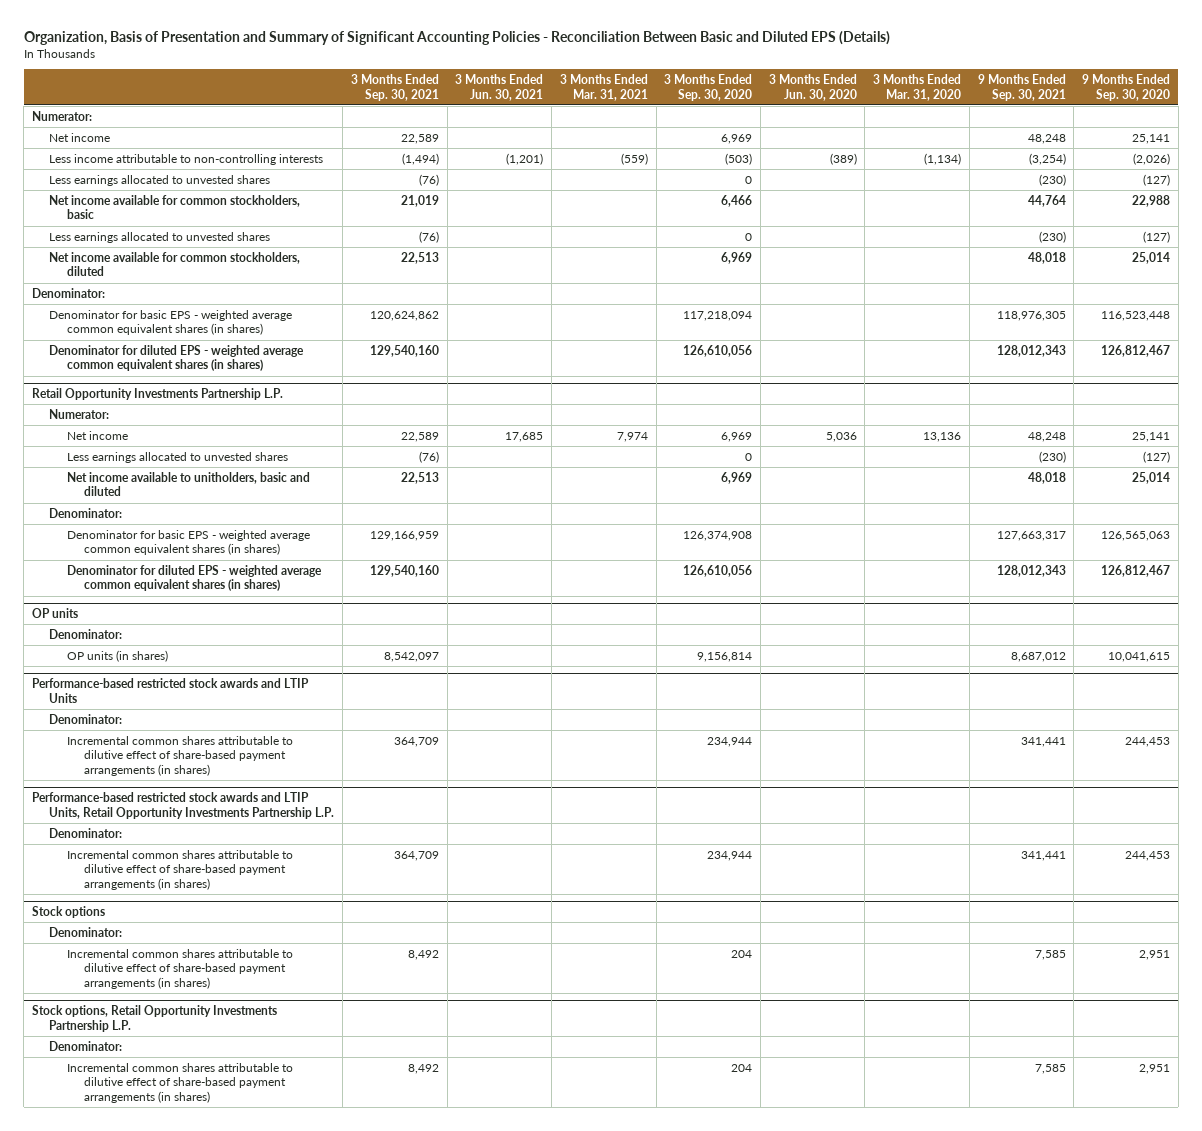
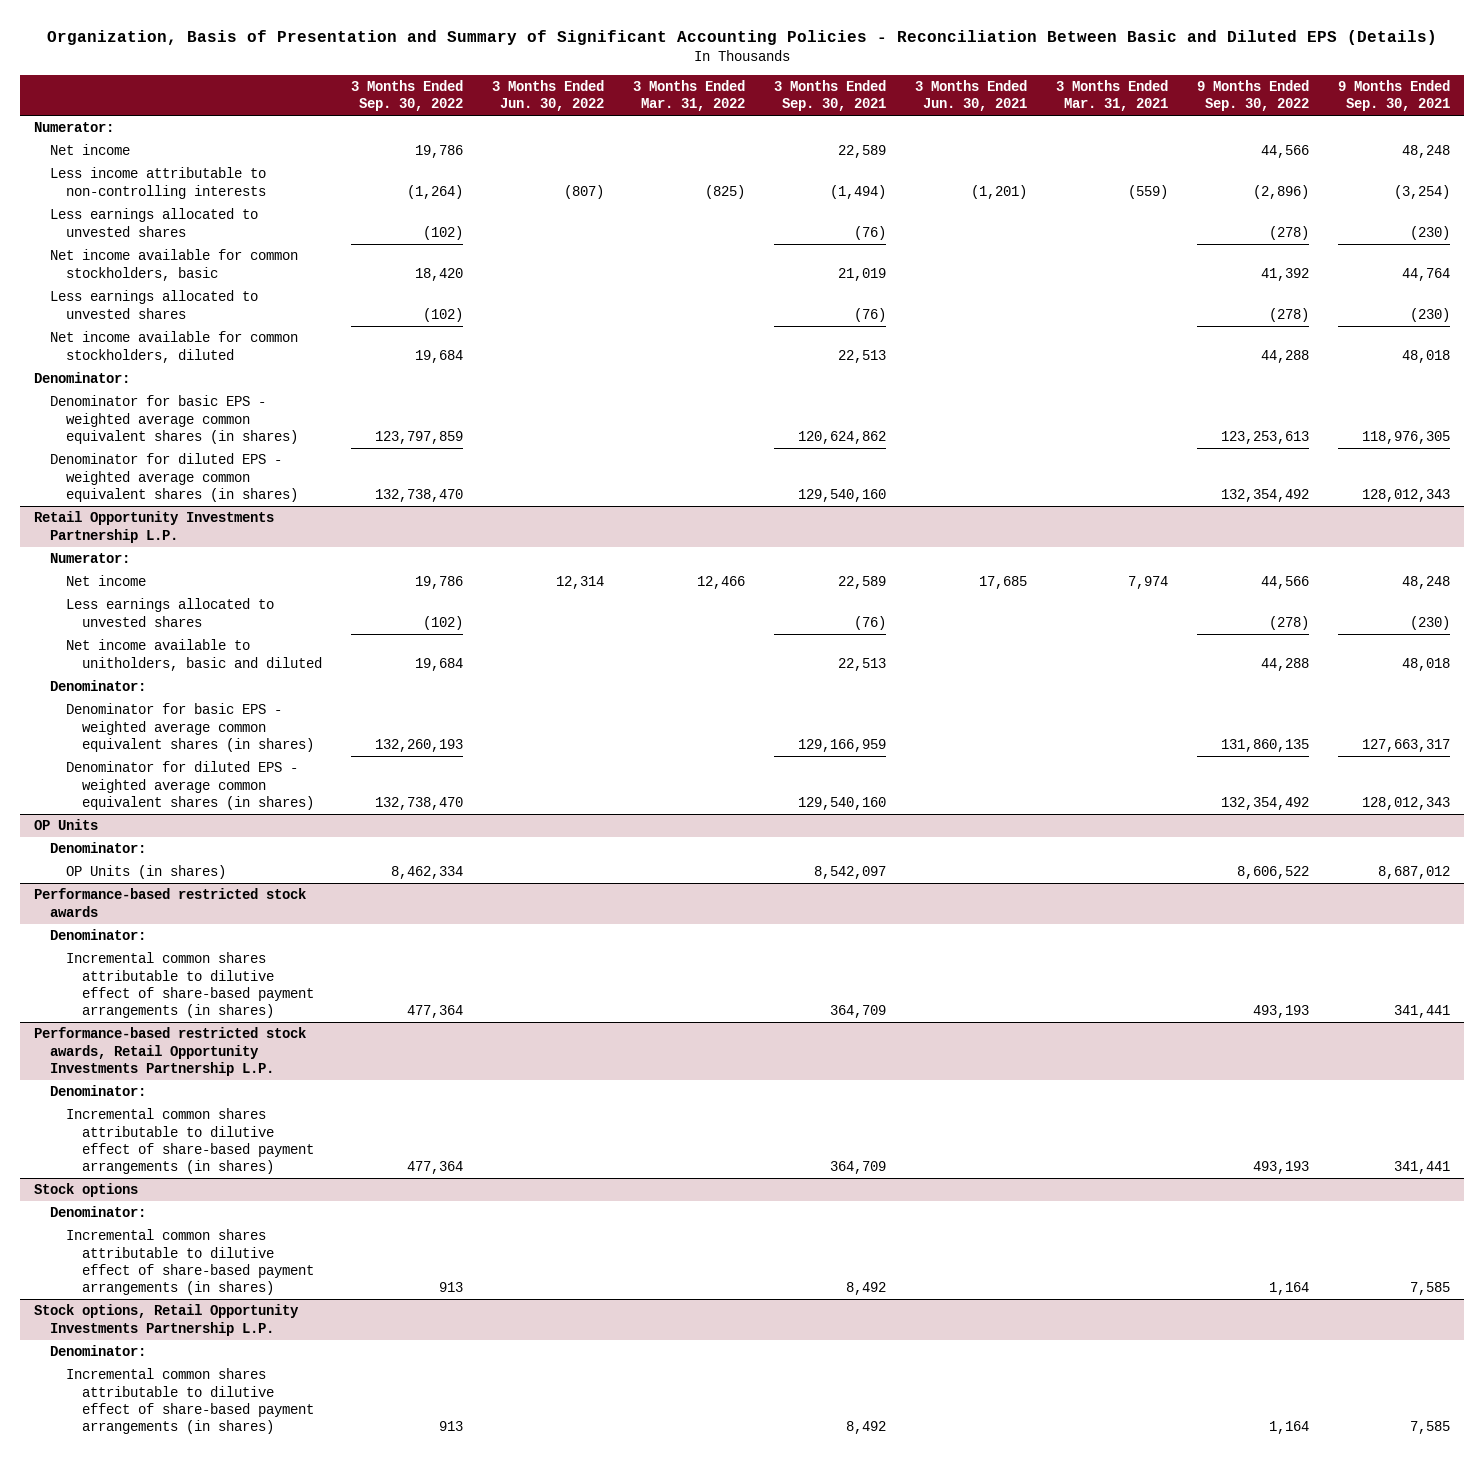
[664,73,753,101] 3 Months Ended Sep. 30, 2020 -> none
[768,73,857,101] 3 Months Ended Jun. 30, 2020 -> none
[873,73,962,101] 3 Months Ended Mar. 31, 2020 -> none
[1082,73,1171,101] 9 Months Ended Sep. 30, 2020 -> none
none -> [350,80,463,112] 3 Months Ended Sep. 30, 2022
none -> [491,80,604,112] 3 Months Ended Jun. 30, 2022
none -> [632,80,745,112] 3 Months Ended Mar. 31, 2022
none -> [1196,80,1309,112] 9 Months Ended Sep. 30, 2022
[32,608,79,619] OP units -> [34,819,99,831] OP Units
[66,649,168,662] OP units (in shares) -> [65,865,226,880] OP Units (in shares)
[32,678,310,703] Performance-based restricted stock awards and LTIP Units -> [34,888,307,917] Performance-based restricted stock awards
[32,792,335,819] Performance-based restricted stock awards and LTIP Units, Retail Opportunity Investments Partnership L.P. -> [34,1027,307,1076] Performance-based restricted stock awards, Retail Opportunity Investments Partnership L.P.

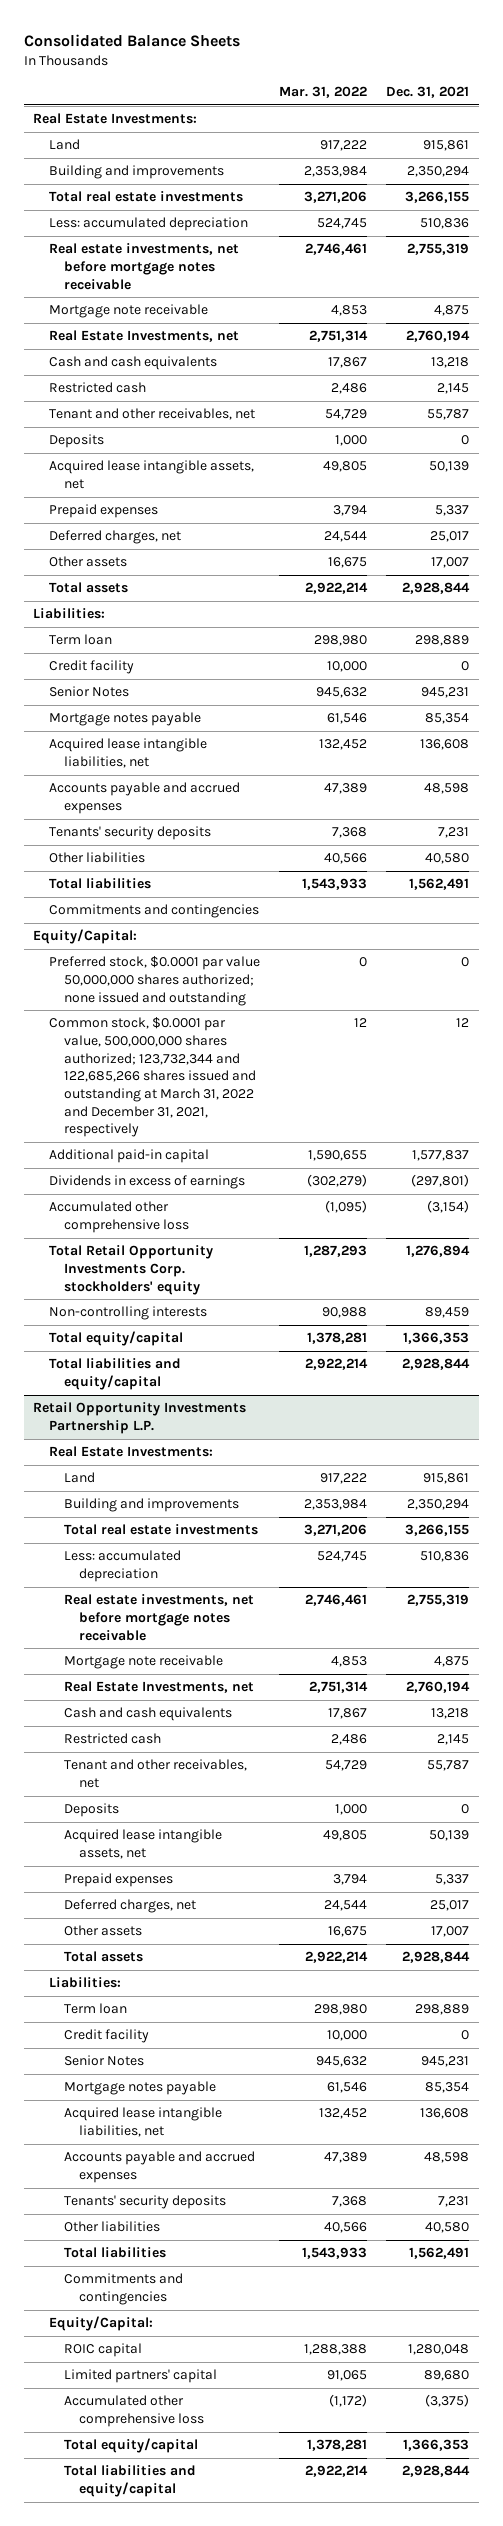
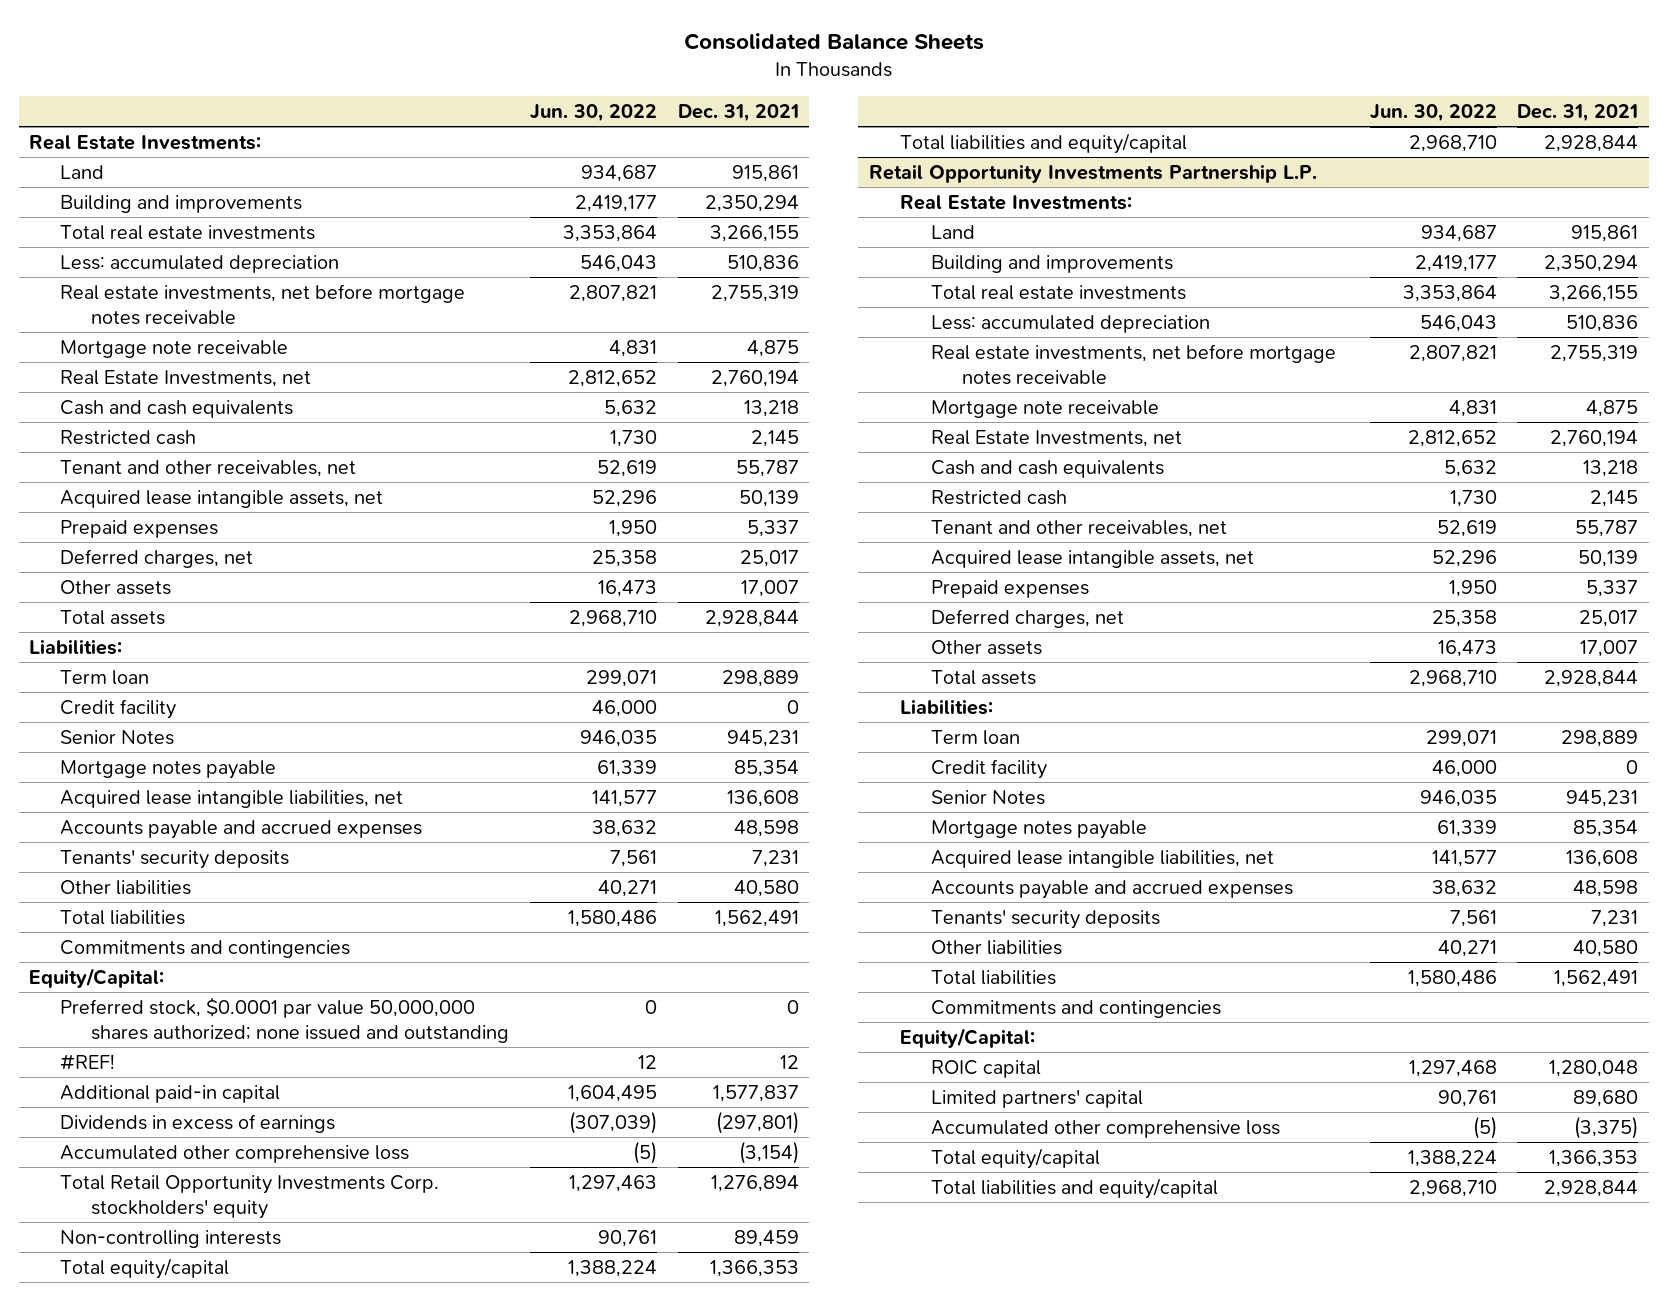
[278,86,367,99] Mar. 31, 2022 -> none
none -> [529,103,657,122] Jun. 30, 2022
[48,434,104,449] Deposits -> none
[48,1017,256,1138] Common stock, $0.0001 par value, 500,000,000 shares authorized; 123,732,344 and 122,685,266 shares issued and outstanding at March 31, 2022 and December 31, 2021, respectively -> [60,1053,116,1070] #REF!
[63,1803,119,1818] Deposits -> none

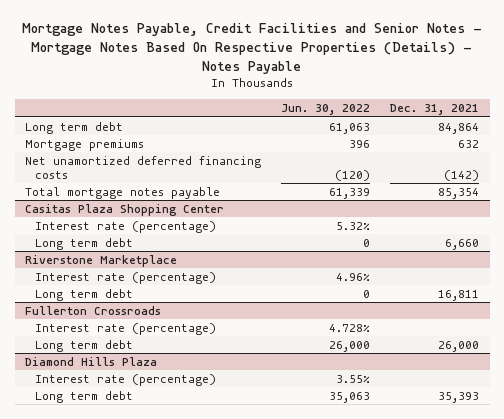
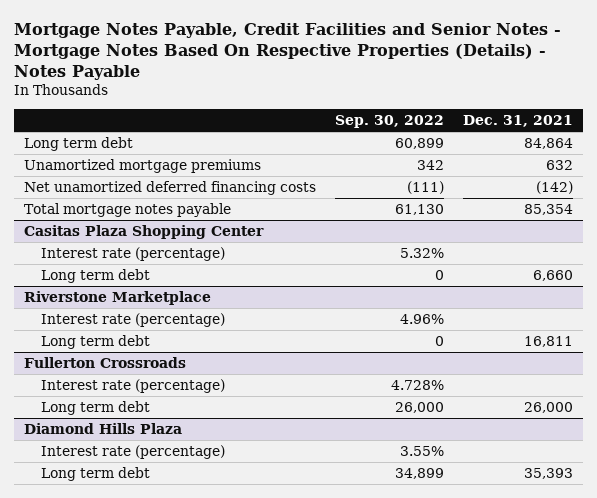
[281,104,371,116] Jun. 30, 2022 -> none
none -> [334,115,444,129] Sep. 30, 2022
[24,138,144,151] Mortgage premiums -> [23,159,261,174] Unamortized mortgage premiums

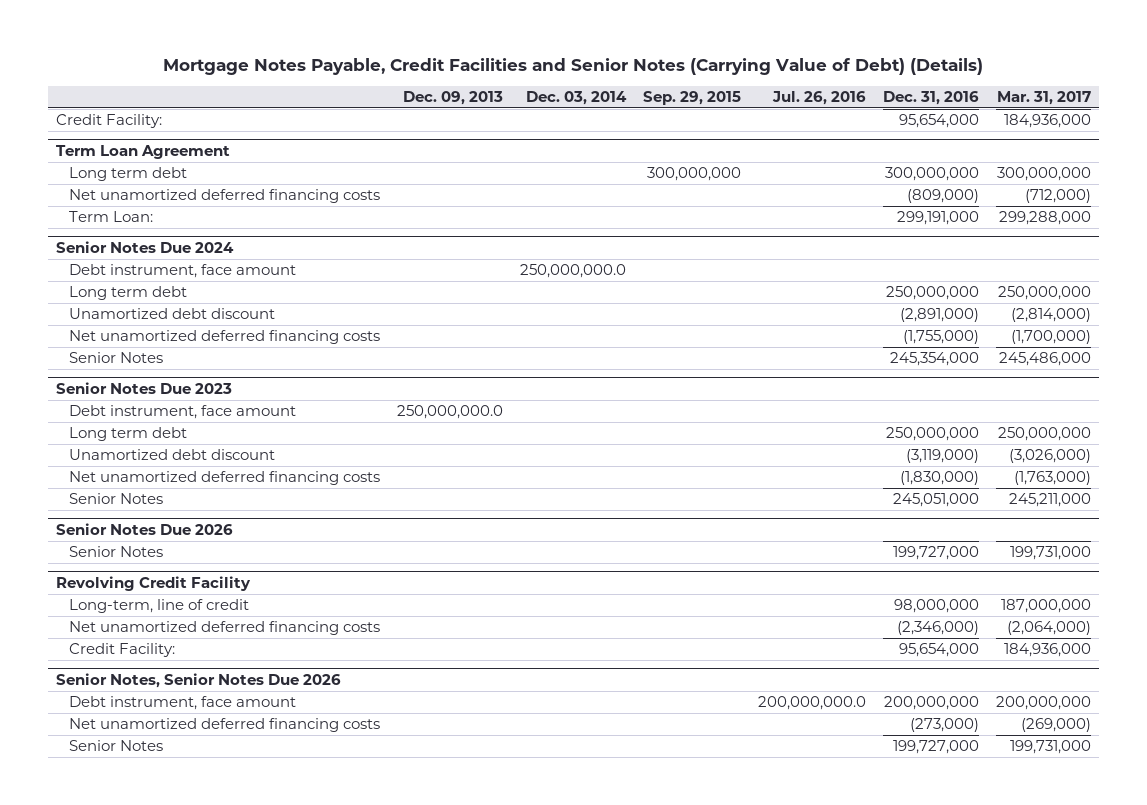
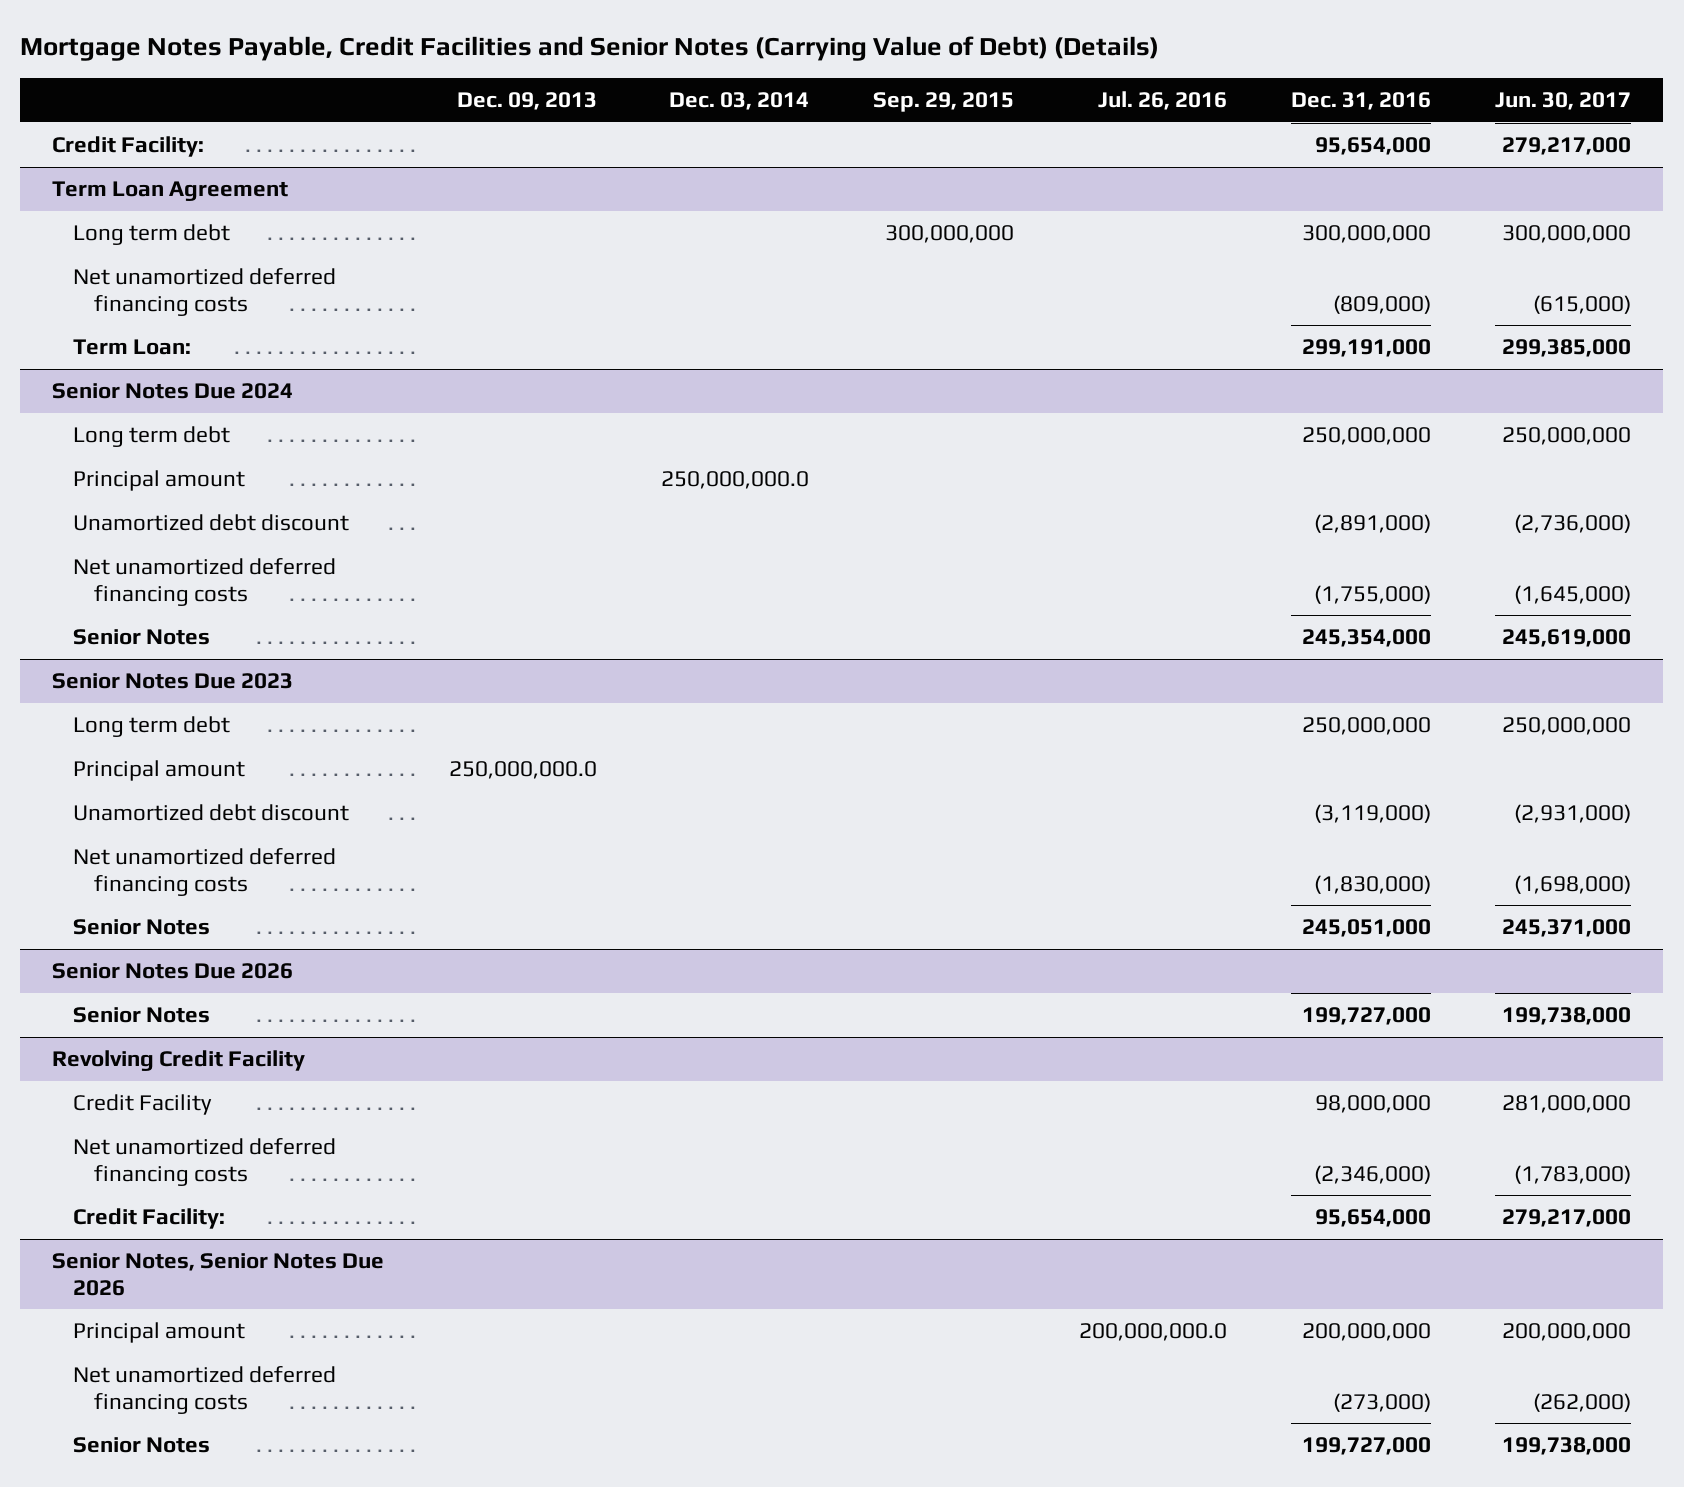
[996,91,1091,106] Mar. 31, 2017 -> none
none -> [1495,92,1632,111] Jun. 30, 2017
[69,264,297,279] Debt instrument, face amount -> none
none -> [72,470,245,492] Principal amount
[69,405,297,420] Debt instrument, face amount -> none
none -> [72,760,245,782] Principal amount
[69,599,250,614] Long-term, line of credit -> [72,1094,212,1116] Credit Facility
[69,696,297,711] Debt instrument, face amount -> [72,1322,245,1344] Principal amount

